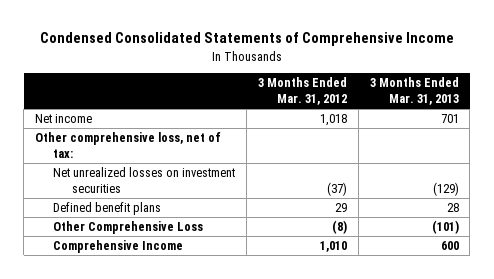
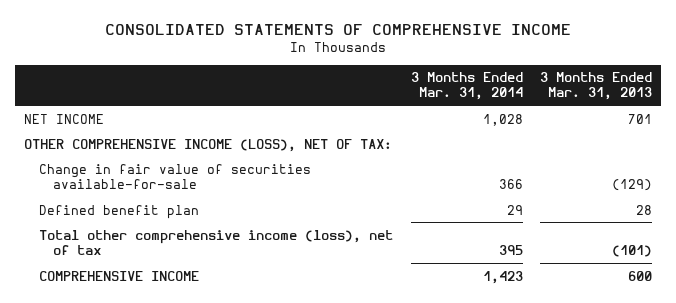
[39,32,454,47] Condensed Consolidated Statements of Comprehensive Income -> [105,23,572,35] CONSOLIDATED STATEMENTS OF COMPREHENSIVE INCOME
[257,77,347,106] 3 Months Ended Mar. 31, 2012 -> none
none -> [410,72,523,101] 3 Months Ended Mar. 31, 2014
[35,114,93,124] Net income -> [23,113,104,124] NET INCOME
[35,132,222,159] Other comprehensive loss, net of tax: -> [23,138,392,152] OTHER COMPREHENSIVE INCOME (LOSS), NET OF TAX:
[53,167,236,194] Net unrealized losses on investment securities -> [38,163,311,189] Change in fair value of securities available-for-sale
[53,202,162,216] Defined benefit plans -> [38,204,199,219] Defined benefit plan
[53,221,204,235] Other Comprehensive Loss -> [38,229,393,255] Total other comprehensive income (loss), net of tax
[53,240,184,254] Comprehensive Income -> [38,270,199,281] COMPREHENSIVE INCOME

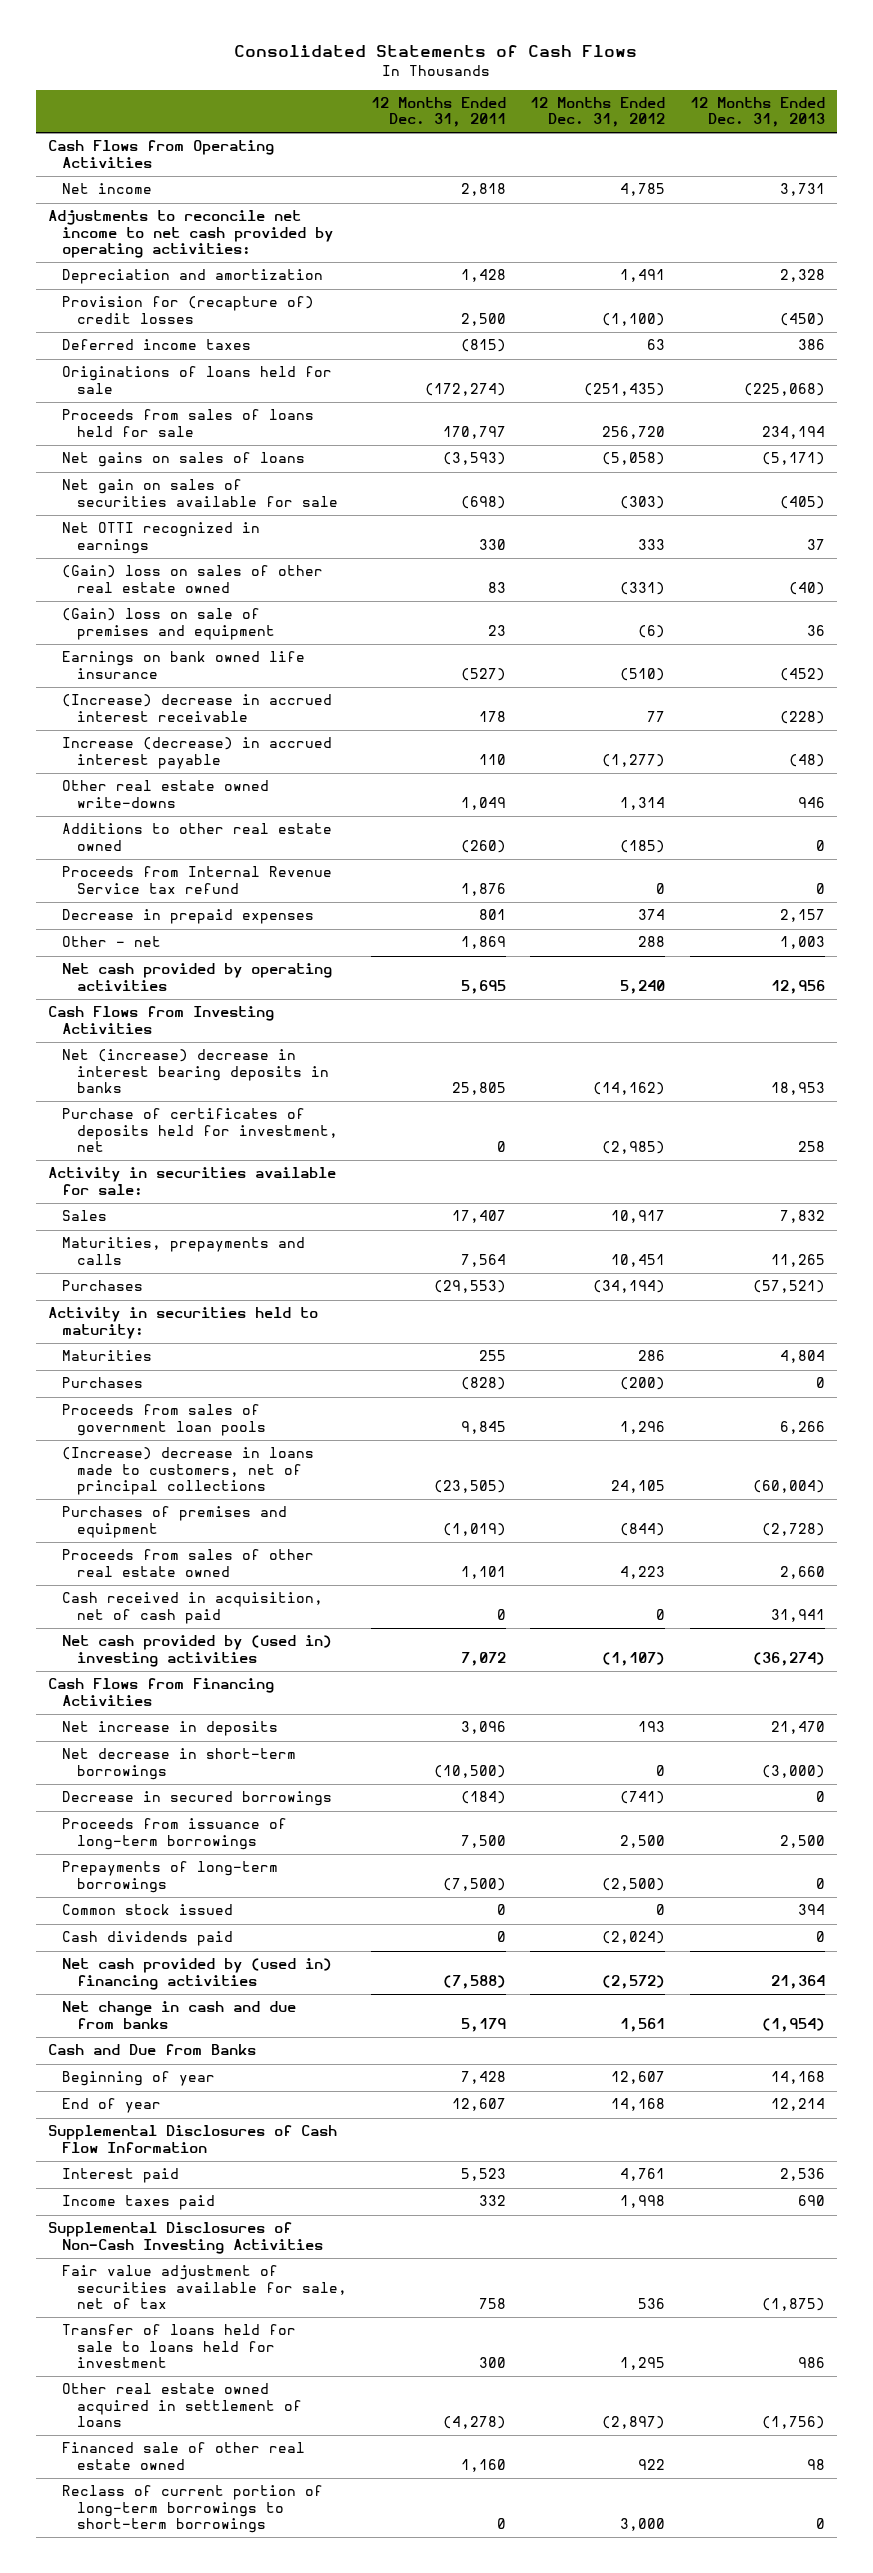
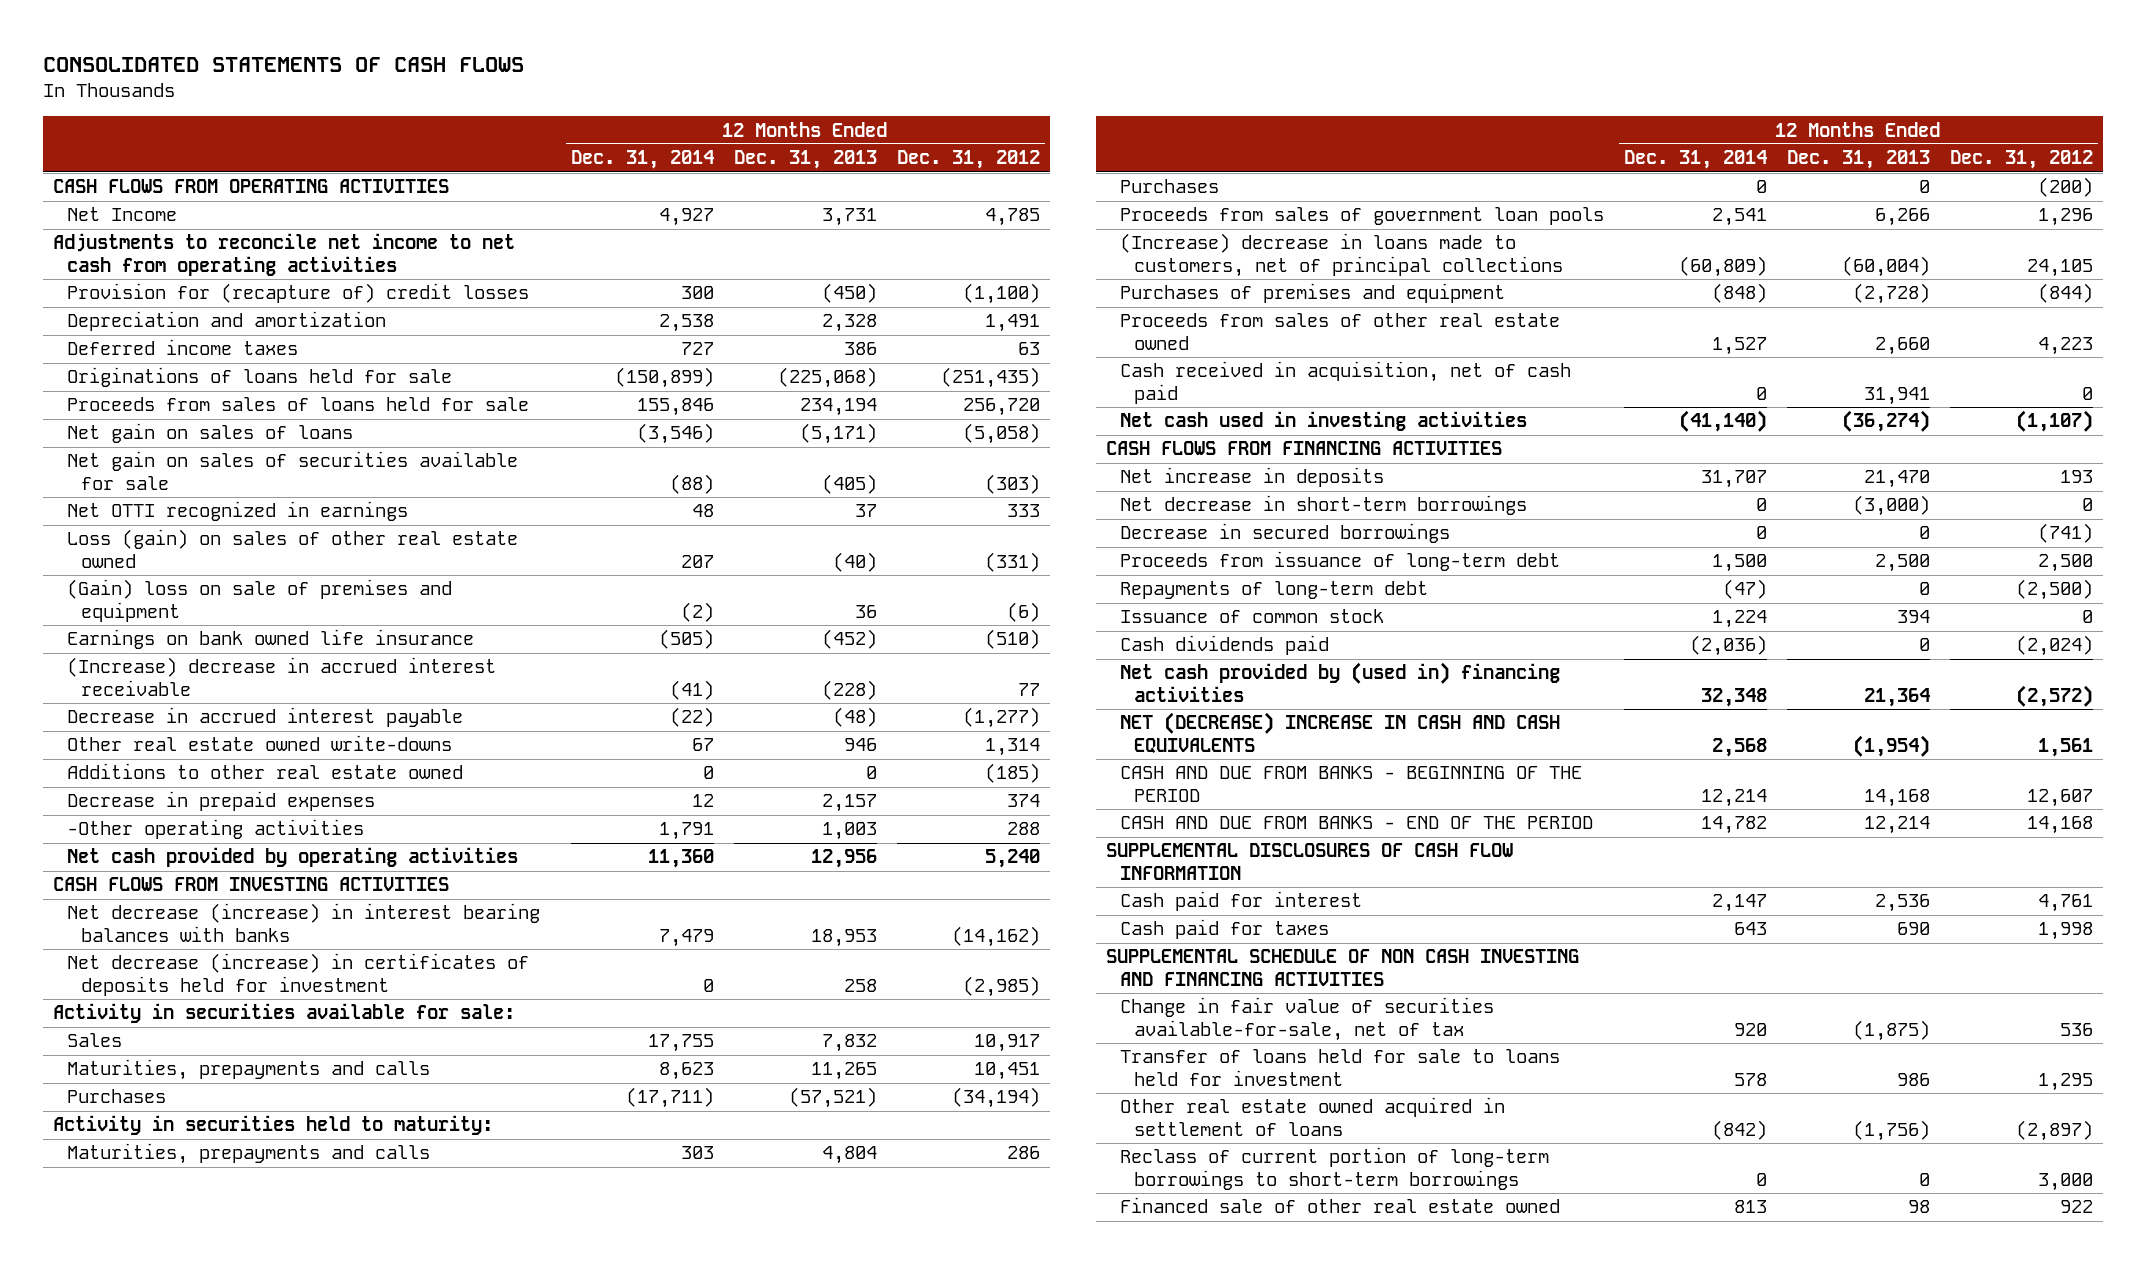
[234,45,638,58] Consolidated Statements of Cash Flows -> [43,57,525,73] CONSOLIDATED STATEMENTS OF CASH FLOWS
[371,97,507,128] 12 Months Ended Dec. 31, 2011 -> none
none -> [570,150,714,170] Dec. 31, 2014
[47,140,274,168] Cash Flows from Operating Activities -> [53,179,450,194] CASH FLOWS FROM OPERATING ACTIVITIES
[62,183,153,195] Net income -> [67,207,178,222] Net Income
[47,210,334,258] Adjustments to reconcile net income to net cash provided by operating activities: -> [53,233,516,276] Adjustments to reconcile net income to net cash from operating activities
[62,269,324,285] Depreciation and amortization -> [67,311,387,332] Depreciation and amortization
[62,452,306,468] Net gains on sales of loans -> [67,423,354,444] Net gain on sales of loans
[62,565,324,593] (Gain) loss on sales of other real estate owned -> [67,529,519,568] Loss (gain) on sales of other real estate owned
[62,737,333,769] Increase (decrease) in accrued interest payable -> [67,707,464,728] Decrease in accrued interest payable
[62,866,333,894] Proceeds from Internal Revenue Service tax refund -> none
[62,936,162,948] Other - net -> [67,819,365,840] -Other operating activities
[47,1006,274,1034] Cash Flows from Investing Activities -> [53,877,450,892] CASH FLOWS FROM INVESTING ACTIVITIES
[62,1049,329,1093] Net (increase) decrease in interest bearing deposits in banks -> [67,903,541,942] Net decrease (increase) in interest bearing balances with banks
[62,1108,338,1152] Purchase of certificates of deposits held for investment, net -> [67,953,530,996] Net decrease (increase) in certificates of deposits held for investment
[62,1350,153,1362] Maturities -> [67,1143,431,1165] Maturities, prepayments and calls
[62,1635,333,1667] Net cash provided by (used in) investing activities -> [1120,411,1528,432] Net cash used in investing activities
[47,1678,274,1706] Cash Flows from Financing Activities -> [1106,441,1503,456] CASH FLOWS FROM FINANCING ACTIVITIES
[62,1818,288,1850] Proceeds from issuance of long-term borrowings -> [1120,551,1561,572] Proceeds from issuance of long-term debt
[62,1861,279,1893] Prepayments of long-term borrowings -> [1120,581,1429,600] Repayments of long-term debt
[62,1904,234,1916] Common stock issued -> [1120,609,1385,624] Issuance of common stock
[47,2044,256,2056] Cash and Due from Banks -> none
[62,2001,297,2029] Net change in cash and due from banks -> [1120,712,1561,753] NET (DECREASE) INCREASE IN CASH AND CASH EQUIVALENTS
[62,2071,216,2087] Beginning of year -> [1120,766,1583,802] CASH AND DUE FROM BANKS - BEGINNING OF THE PERIOD
[62,2098,162,2114] End of year -> [1120,816,1594,830] CASH AND DUE FROM BANKS - END OF THE PERIOD
[47,2125,337,2153] Supplemental Disclosures of Cash Flow Information -> [1106,843,1514,880] SUPPLEMENTAL DISCLOSURES OF CASH FLOW INFORMATION
[62,2168,180,2184] Interest paid -> [1120,891,1363,912] Cash paid for interest
[62,2195,216,2211] Income taxes paid -> [1120,919,1330,940] Cash paid for taxes
[47,2222,324,2254] Supplemental Disclosures of Non-Cash Investing Activities -> [1106,949,1580,986] SUPPLEMENTAL SCHEDULE OF NON CASH INVESTING AND FINANCING ACTIVITIES
[62,2265,347,2309] Fair value adjustment of securities available for sale, net of tax -> [1120,997,1495,1041] Change in fair value of securities available-for-sale, net of tax
[62,2442,306,2470] Financed sale of other real estate owned -> [1120,1197,1561,1214] Financed sale of other real estate owned

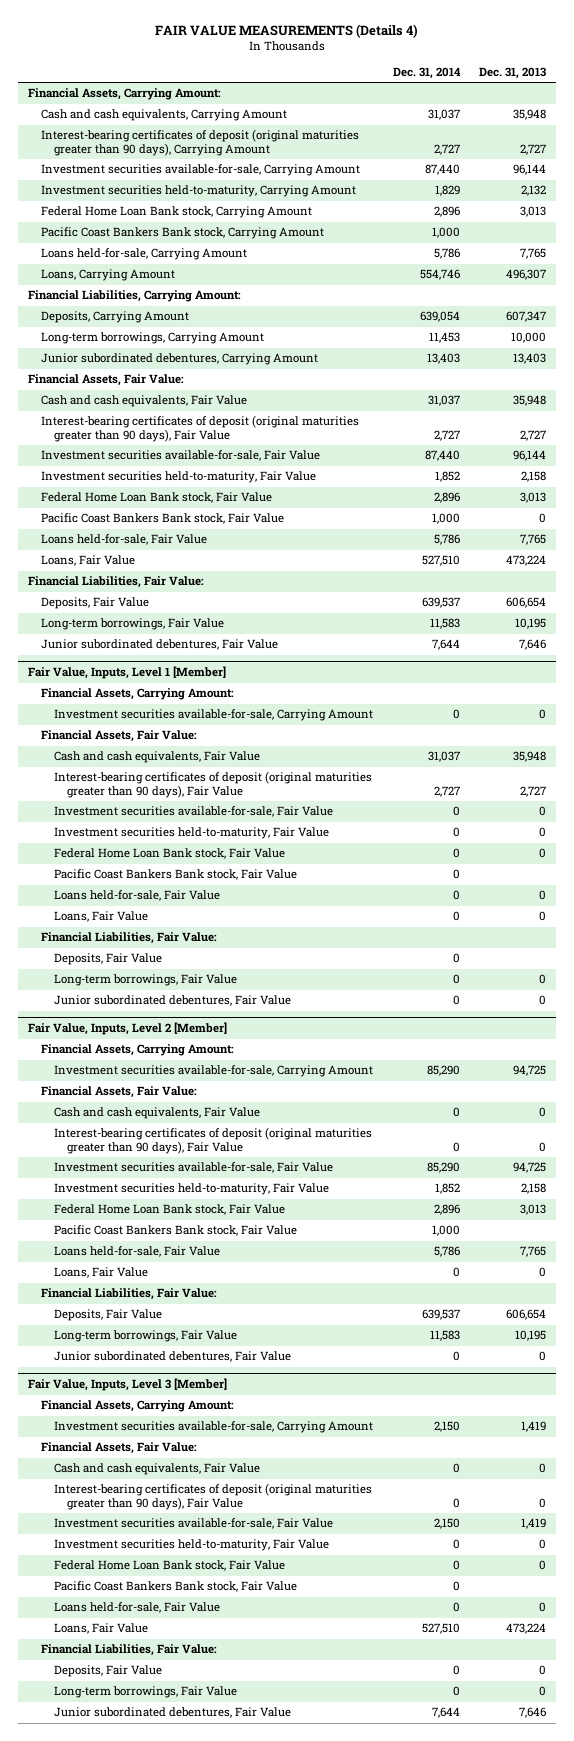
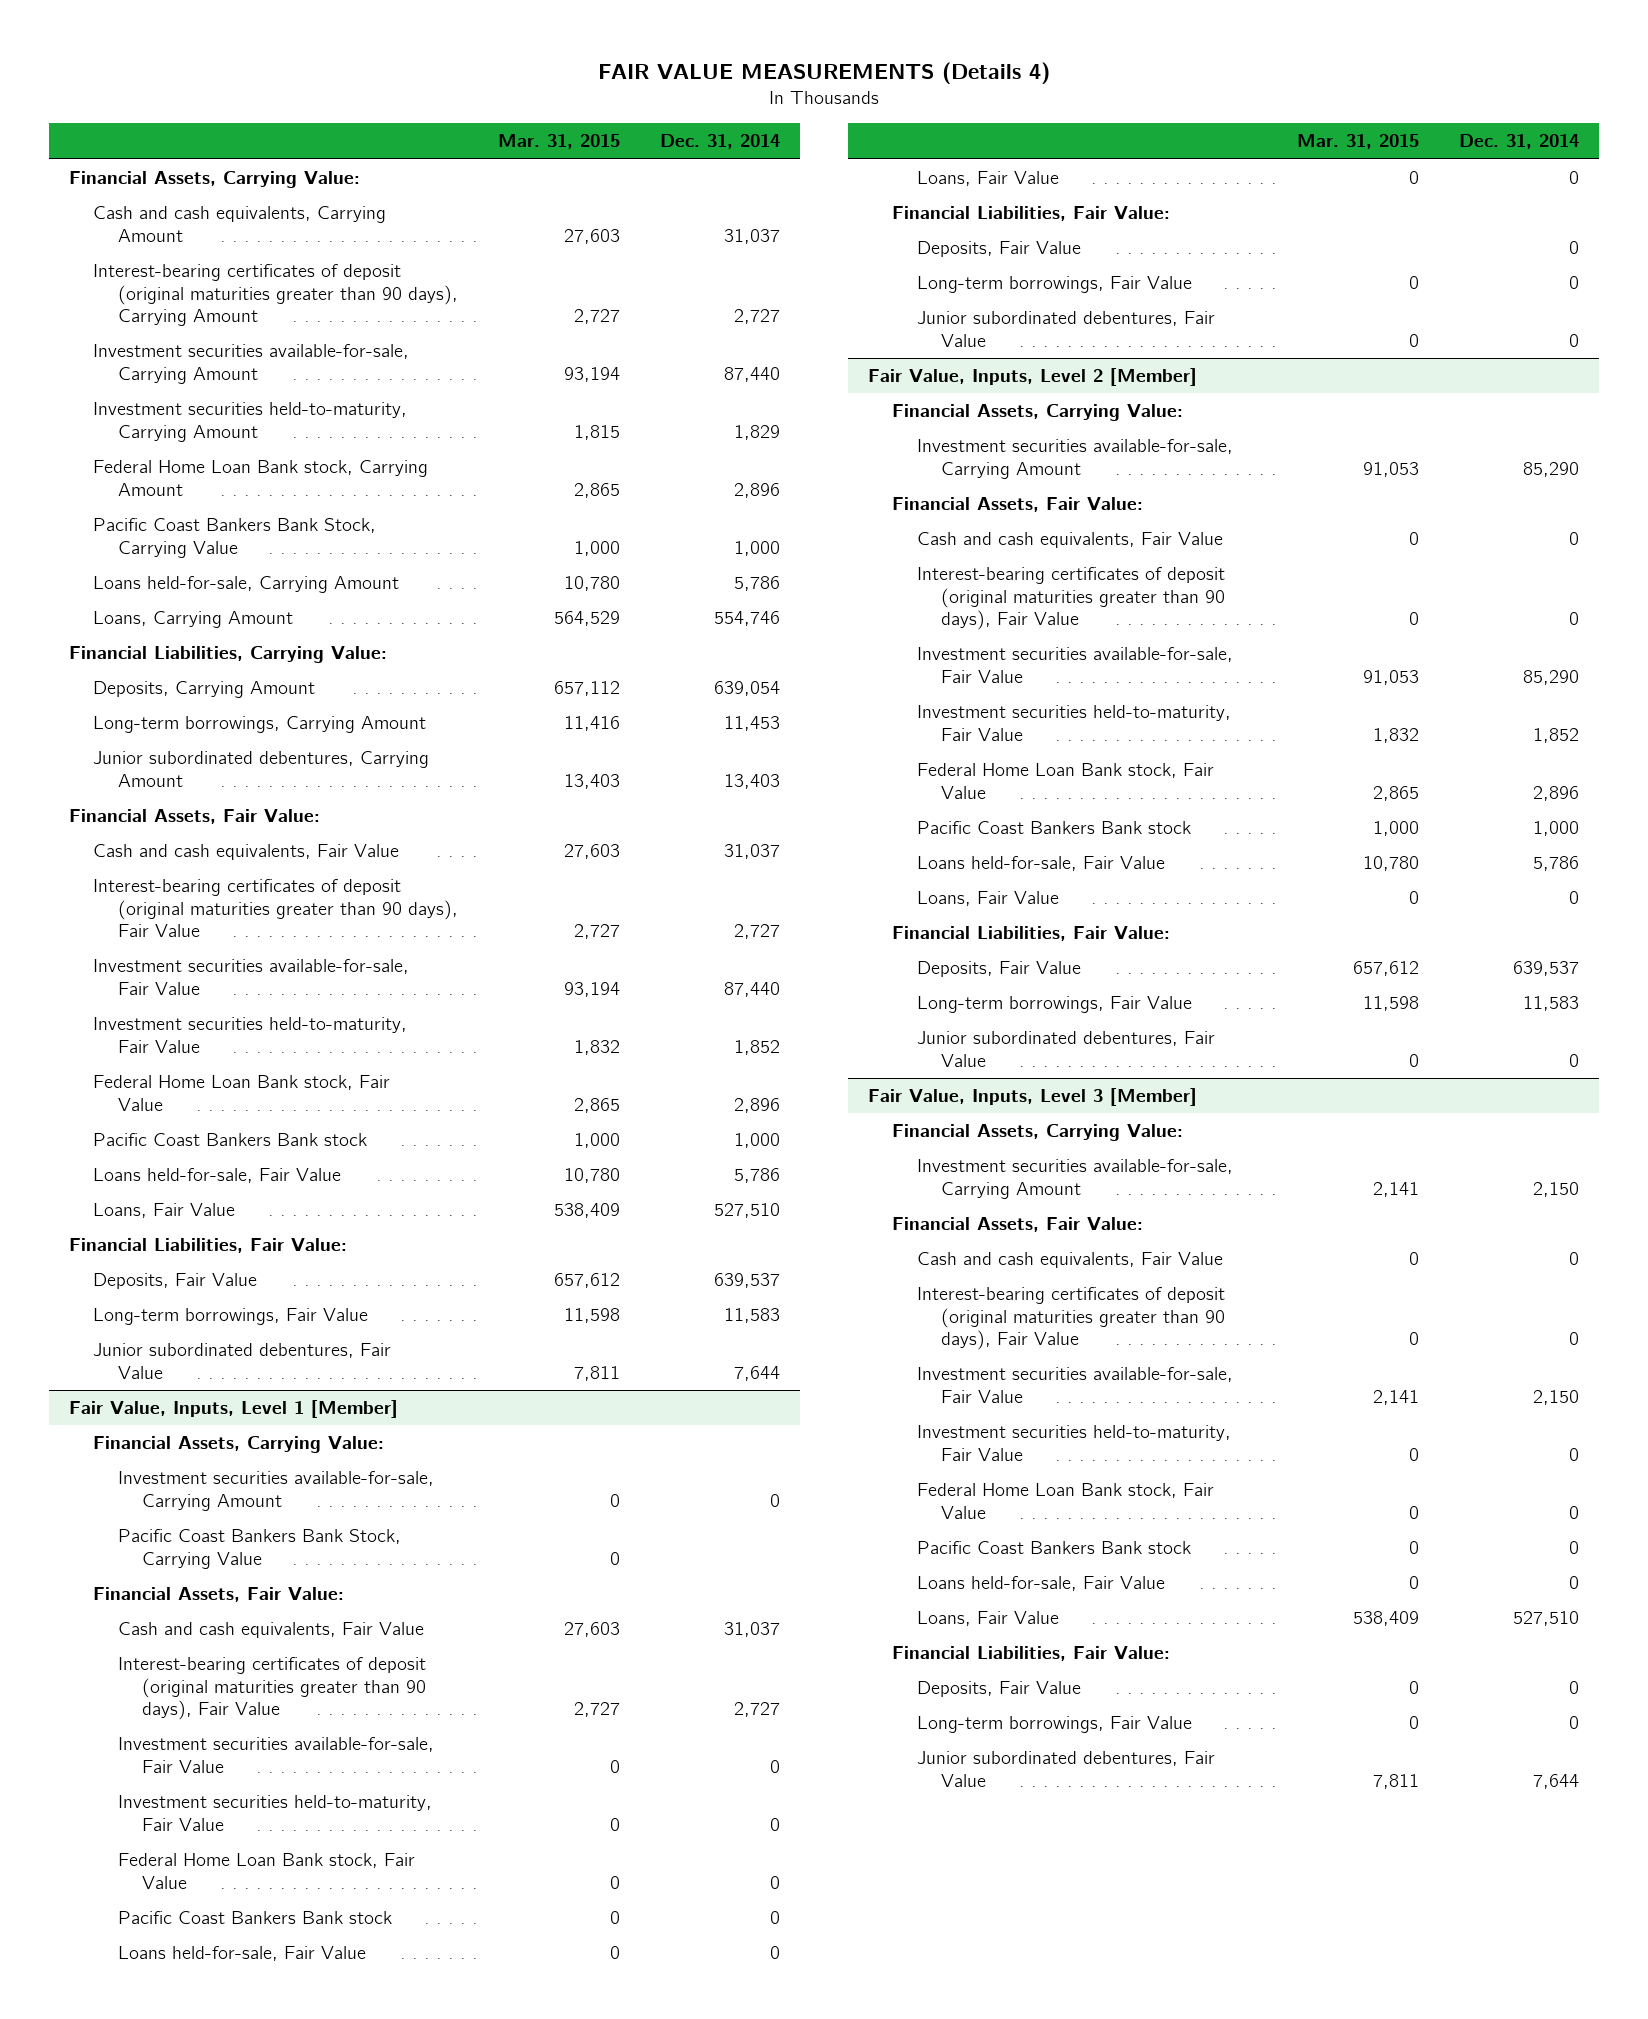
[479,67,547,80] Dec. 31, 2013 -> none
none -> [498,134,621,150] Mar. 31, 2015
[27,88,221,101] Financial Assets, Carrying Amount: -> [69,171,361,189] Financial Assets, Carrying Value:
[40,227,324,240] Pacific Coast Bankers Bank stock, Carrying Amount -> [93,518,377,558] Pacific Coast Bankers Bank Stock, Carrying Value
[27,290,241,303] Financial Liabilities, Carrying Amount: -> [69,646,388,664] Financial Liabilities, Carrying Value:
[40,513,284,525] Pacific Coast Bankers Bank stock, Fair Value -> [93,1133,368,1147] Pacific Coast Bankers Bank stock
[40,688,234,701] Financial Assets, Carrying Amount: -> [93,1436,385,1454] Financial Assets, Carrying Value:
none -> [117,1529,401,1569] Pacific Coast Bankers Bank Stock, Carrying Value
[53,869,297,881] Pacific Coast Bankers Bank stock, Fair Value -> [117,1911,392,1925] Pacific Coast Bankers Bank stock
[40,1044,234,1057] Financial Assets, Carrying Amount: -> [892,404,1184,422] Financial Assets, Carrying Value:
[53,1225,297,1237] Pacific Coast Bankers Bank stock, Fair Value -> [916,821,1191,835] Pacific Coast Bankers Bank stock
[40,1400,234,1413] Financial Assets, Carrying Amount: -> [892,1124,1184,1142] Financial Assets, Carrying Value:
[53,1581,297,1593] Pacific Coast Bankers Bank stock, Fair Value -> [916,1541,1191,1555] Pacific Coast Bankers Bank stock

